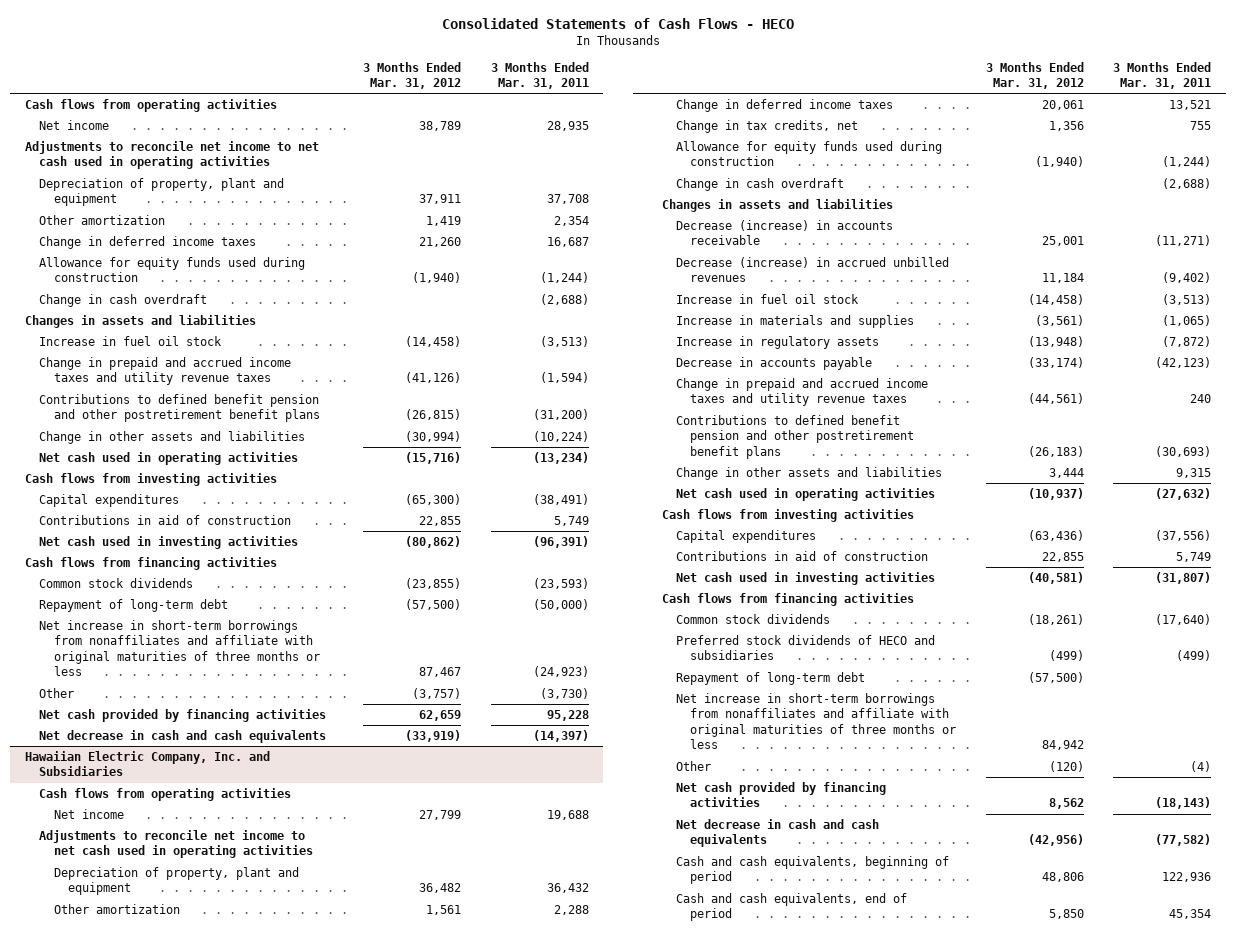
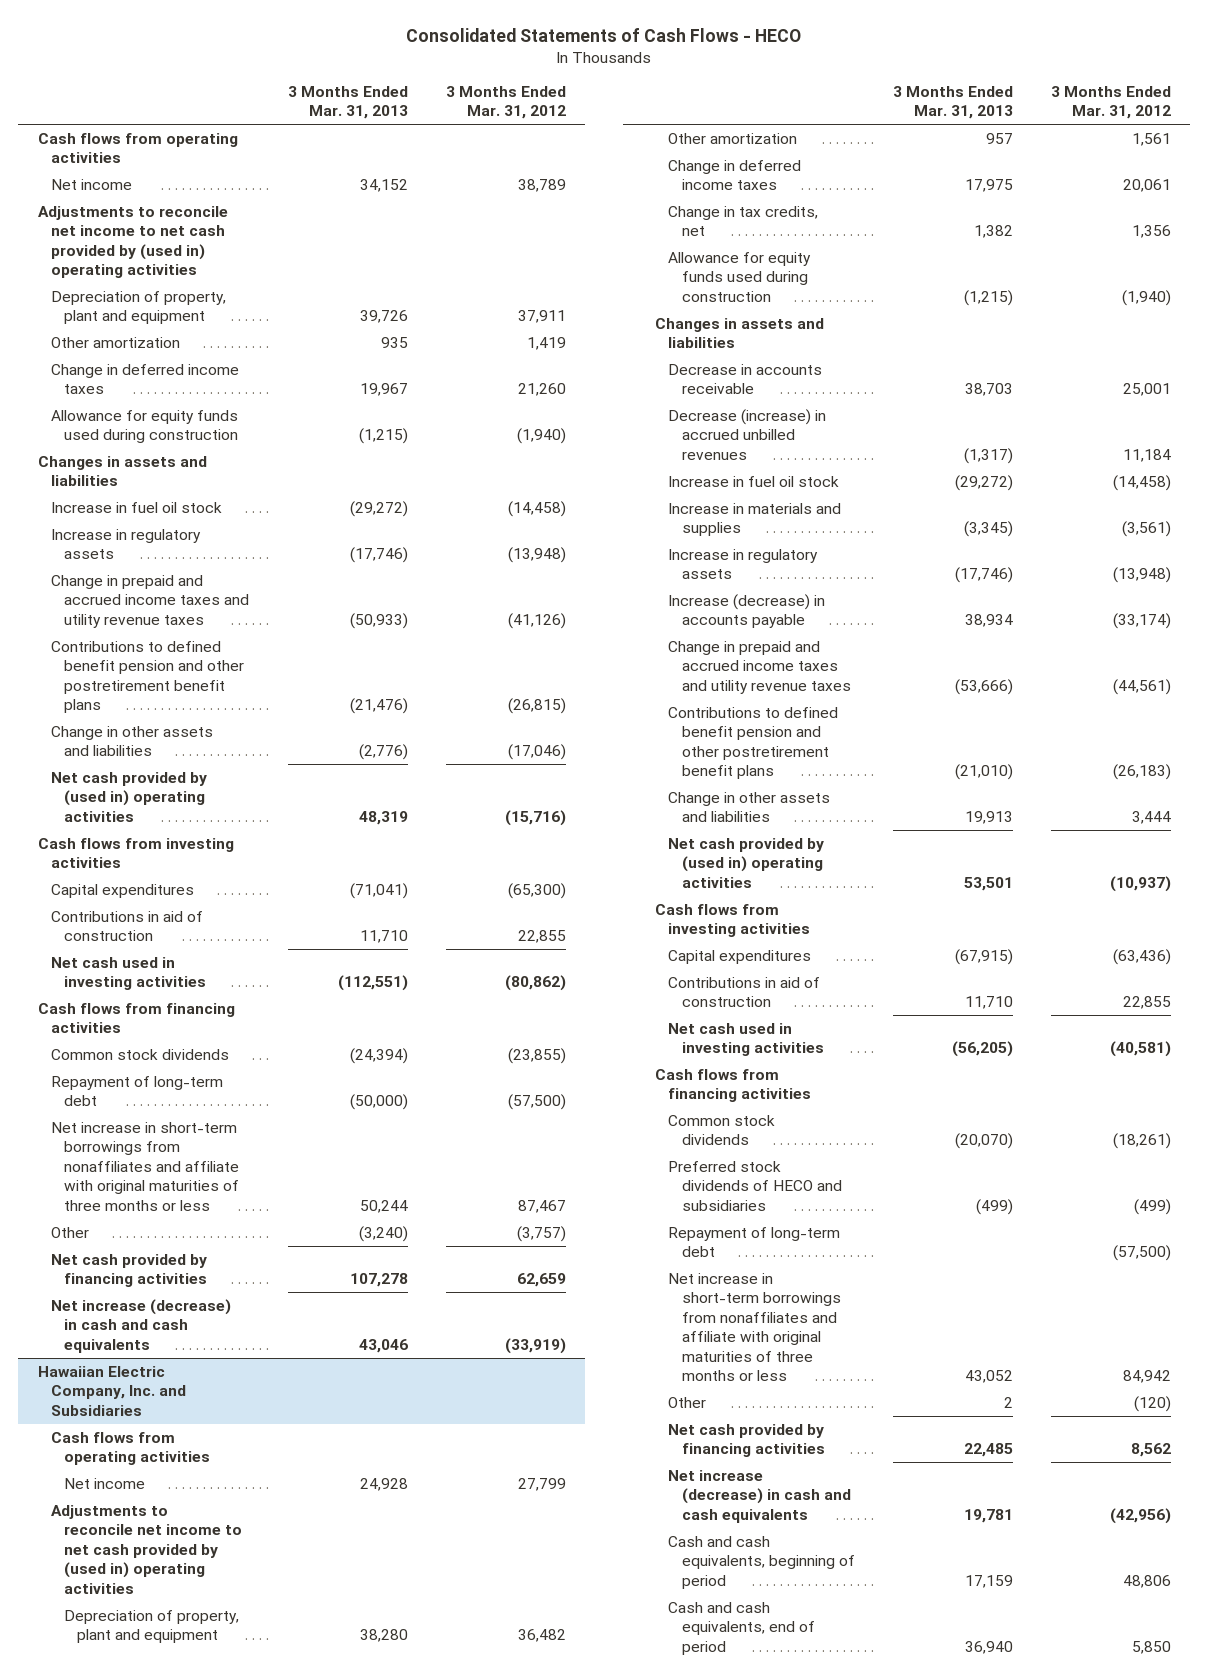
[490,61,589,90] 3 Months Ended Mar. 31, 2011 -> none
none -> [287,85,408,120] 3 Months Ended Mar. 31, 2013
[25,141,320,170] Adjustments to reconcile net income to net cash used in operating activities -> [37,205,228,279] Adjustments to reconcile net income to net cash provided by (used in) operating activities
[39,294,208,308] Change in cash overdraft -> none
none -> [50,528,201,560] Increase in regulatory assets
[405,431,462,443] (30,994) -> [507,744,566,761] (17,046)
[39,452,299,466] Net cash used in operating activities -> [50,771,207,822] Net cash provided by (used in) operating activities
[39,730,327,744] Net decrease in cash and cash equivalents -> [50,1298,231,1353] Net increase (decrease) in cash and cash equivalents
[39,830,313,859] Adjustments to reconcile net income to net cash used in operating activities -> [50,1504,242,1594] Adjustments to reconcile net income to net cash provided by (used in) operating activities
[676,178,845,192] Change in cash overdraft -> none
[676,220,894,246] Decrease (increase) in accounts receivable -> [668,363,823,395] Decrease in accounts receivable
[676,357,873,371] Decrease in accounts payable -> [668,593,826,629] Increase (decrease) in accounts payable
[676,488,936,502] Net cash used in operating activities -> [668,837,825,888] Net cash provided by (used in) operating activities
[676,819,880,848] Net decrease in cash and cash equivalents -> [668,1469,851,1523] Net increase (decrease) in cash and cash equivalents

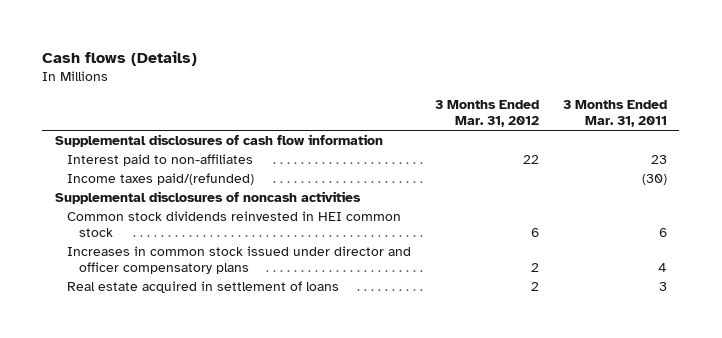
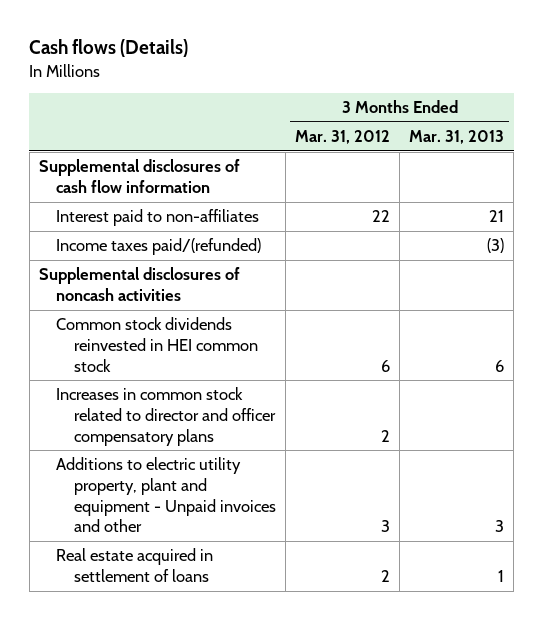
[563,100,668,127] 3 Months Ended Mar. 31, 2011 -> none
none -> [409,129,505,144] Mar. 31, 2013
[66,246,411,275] Increases in common stock issued under director and officer compensatory plans -> [56,387,276,446] Increases in common stock related to director and officer compensatory plans
none -> [56,457,276,533] Additions to electric utility property, plant and equipment - Unpaid invoices and other

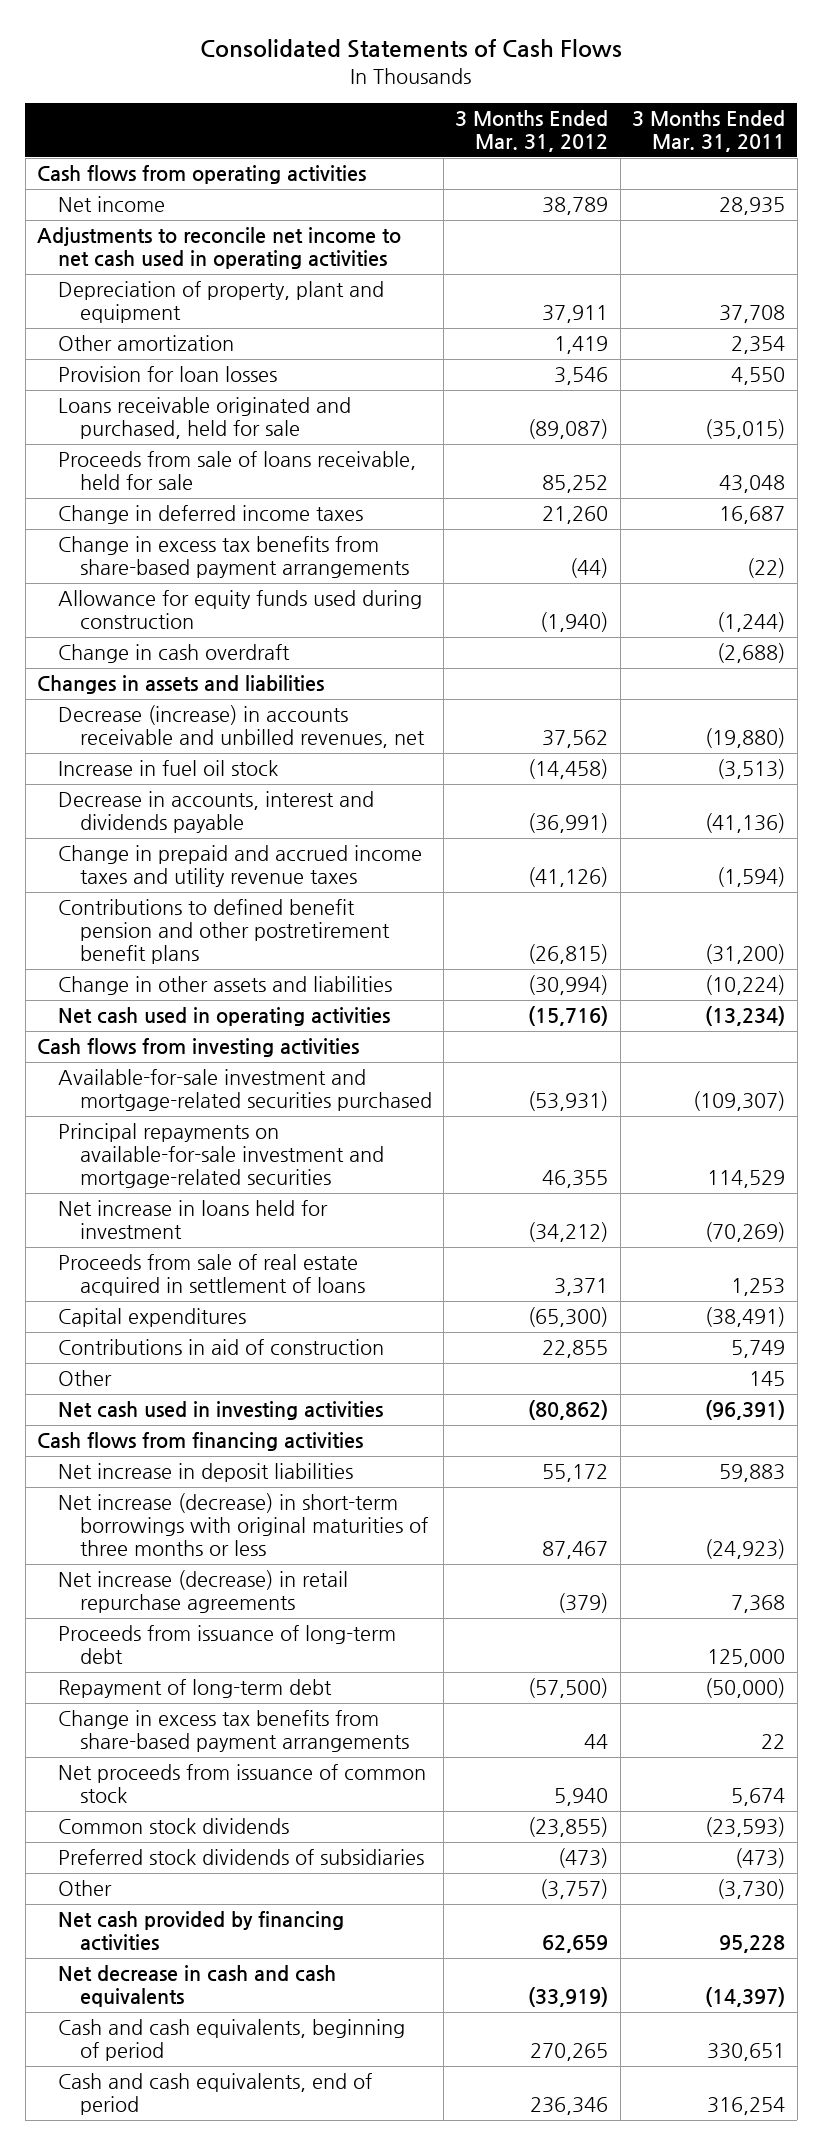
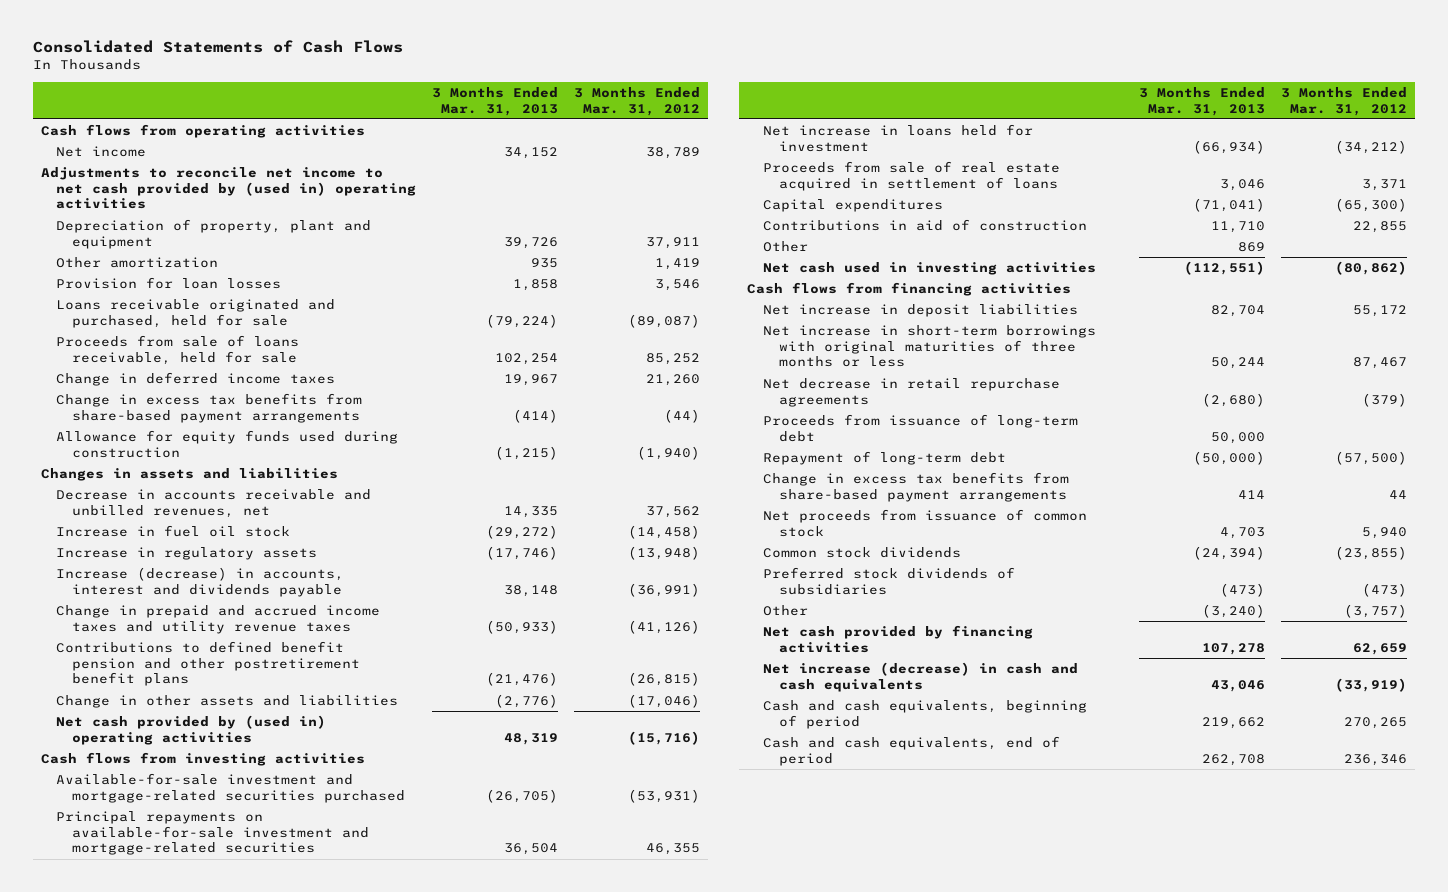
[632,110,786,153] 3 Months Ended Mar. 31, 2011 -> none
none -> [432,86,559,116] 3 Months Ended Mar. 31, 2013
[36,227,401,270] Adjustments to reconcile net income to net cash used in operating activities -> [40,167,417,210] Adjustments to reconcile net income to net cash provided by (used in) operating activities
[58,644,291,664] Change in cash overdraft -> none
[58,705,425,749] Decrease (increase) in accounts receivable and unbilled revenues, net -> [56,489,372,518] Decrease in accounts receivable and unbilled revenues, net
none -> [56,547,318,561] Increase in regulatory assets
[58,791,375,834] Decrease in accounts, interest and dividends payable -> [56,567,345,597] Increase (decrease) in accounts, interest and dividends payable
[528,975,609,996] (30,994) -> [628,694,701,709] (17,046)
[58,1007,391,1027] Net cash used in operating activities -> [56,715,327,745] Net cash provided by (used in) operating activities
[58,1493,428,1557] Net increase (decrease) in short-term borrowings with original maturities of three months or less -> [763,325,1097,368] Net increase in short-term borrowings with original maturities of three months or less
[58,1570,349,1614] Net increase (decrease) in retail repurchase agreements -> [763,378,1061,407] Net decrease in retail repurchase agreements
[58,1965,337,2008] Net decrease in cash and cash equivalents -> [763,662,1079,692] Net increase (decrease) in cash and cash equivalents

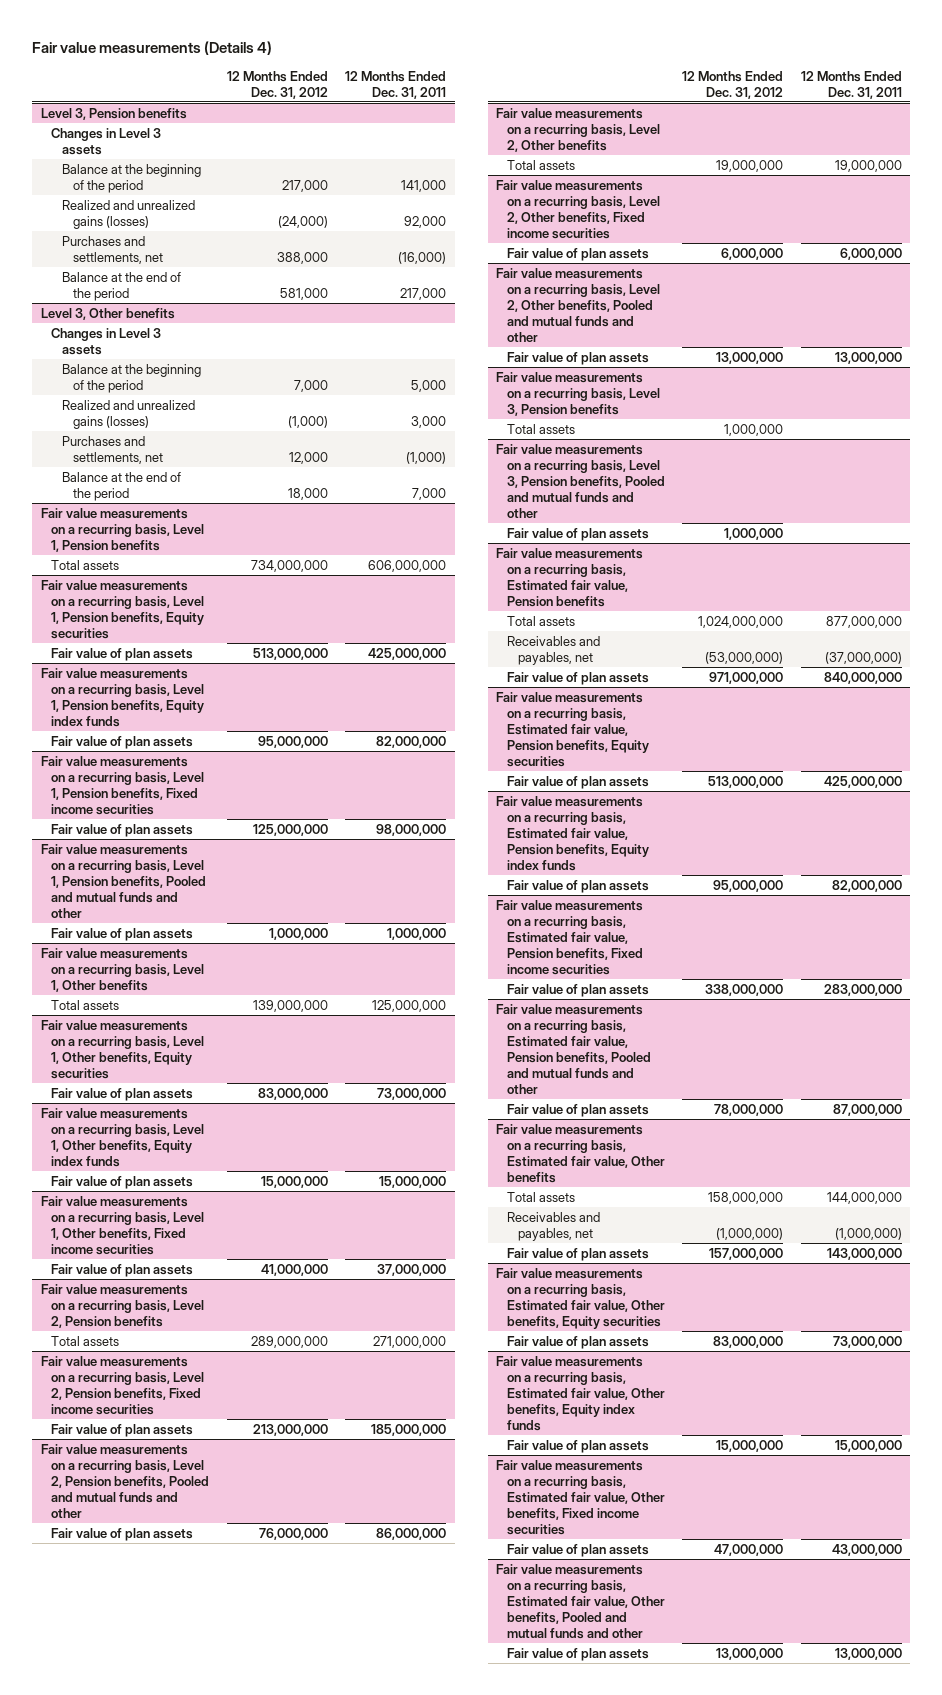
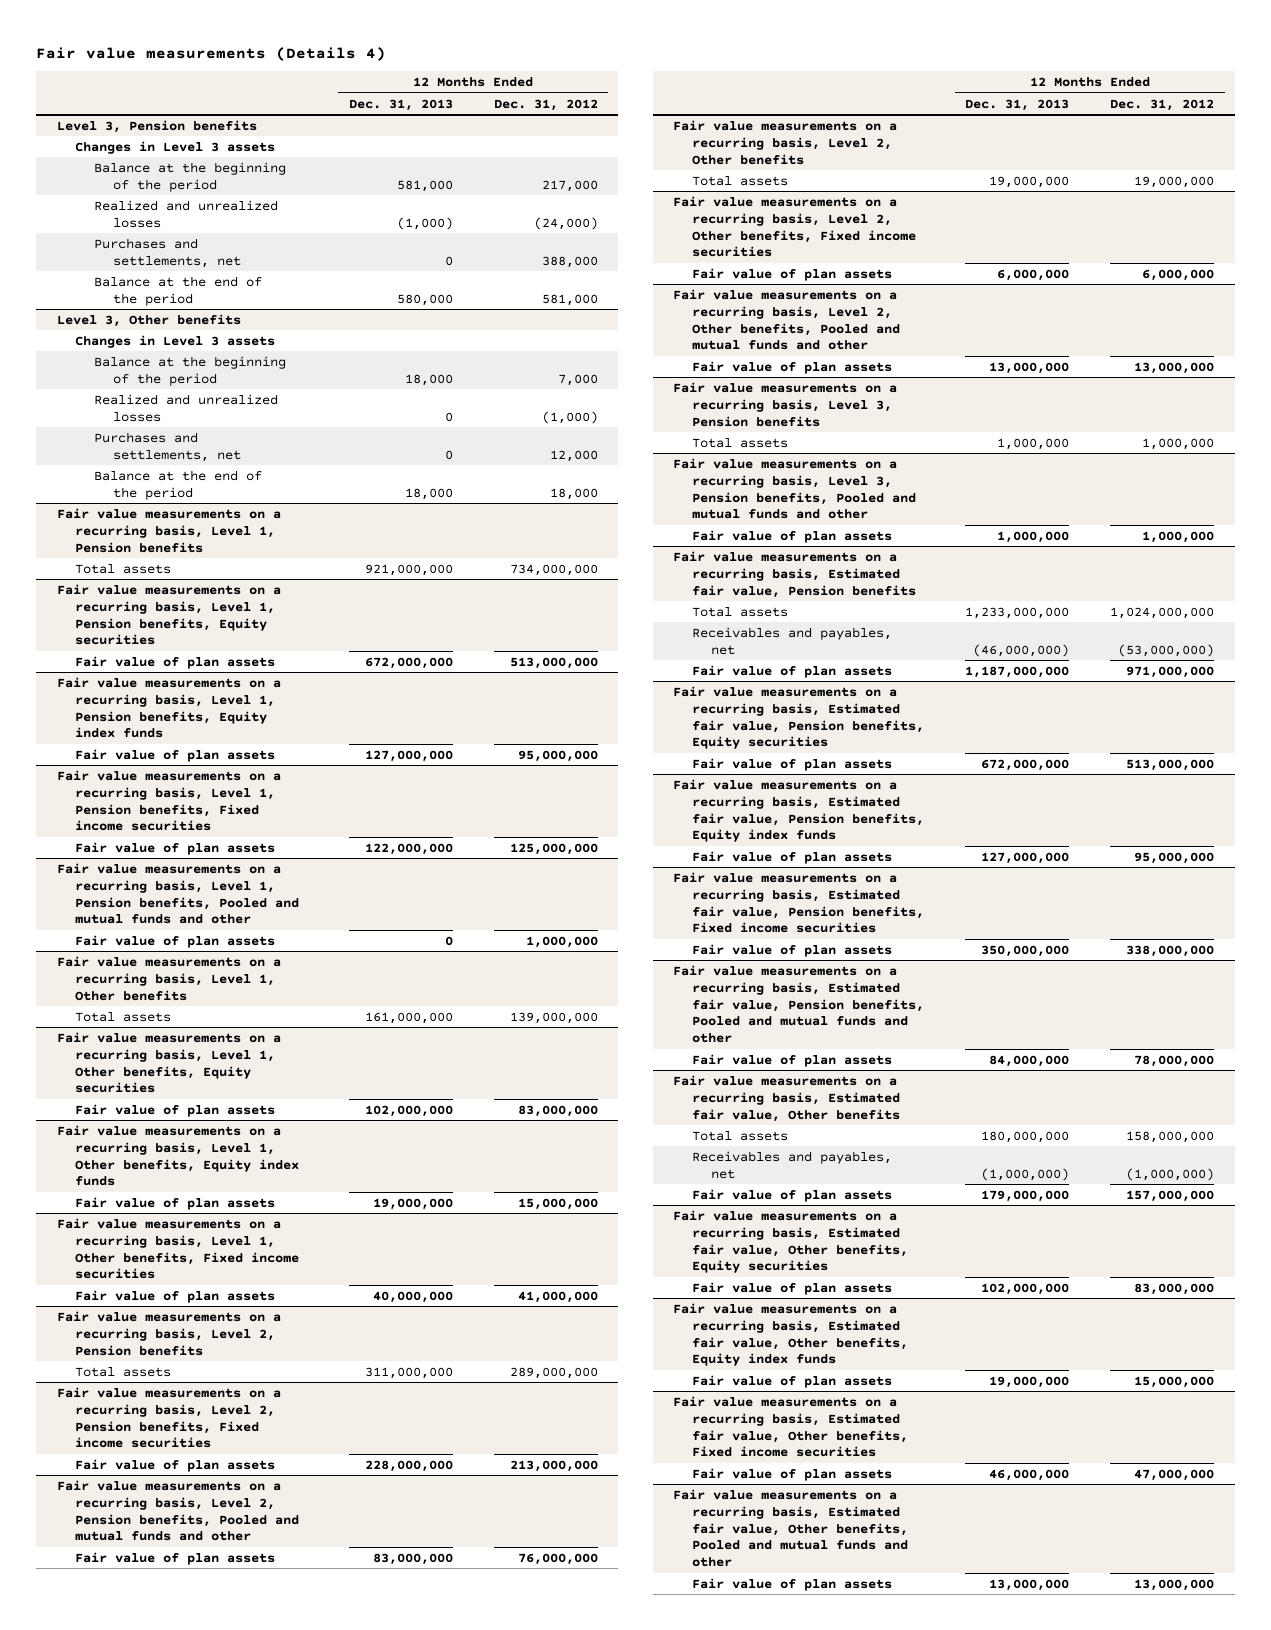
[345,70,447,99] 12 Months Ended Dec. 31, 2011 -> none
none -> [348,98,453,111] Dec. 31, 2013
[62,199,196,229] Realized and unrealized gains (losses) -> [93,199,278,228] Realized and unrealized losses
[62,399,196,429] Realized and unrealized gains (losses) -> [93,393,278,422] Realized and unrealized losses

